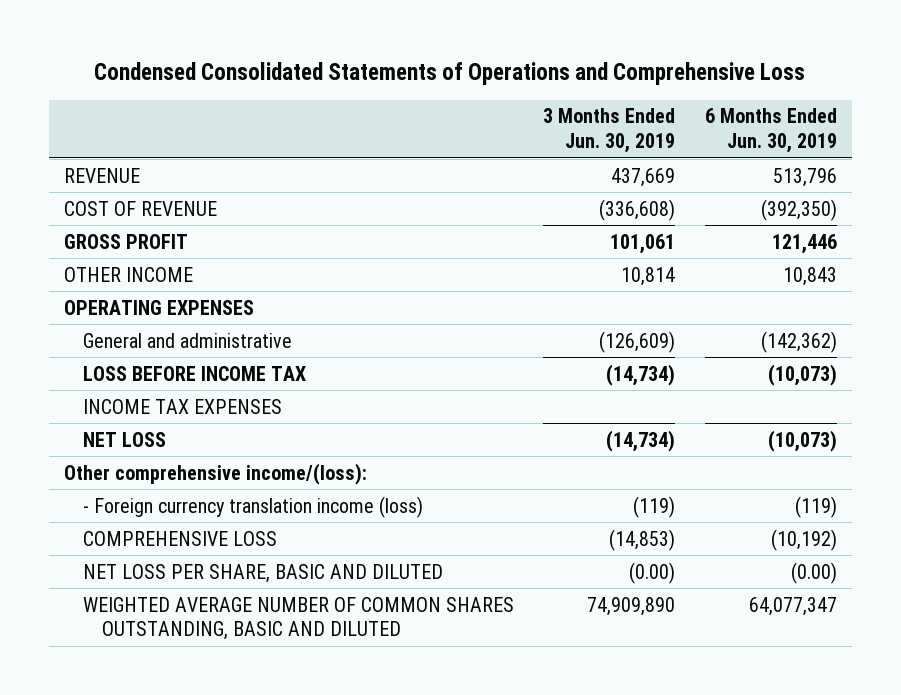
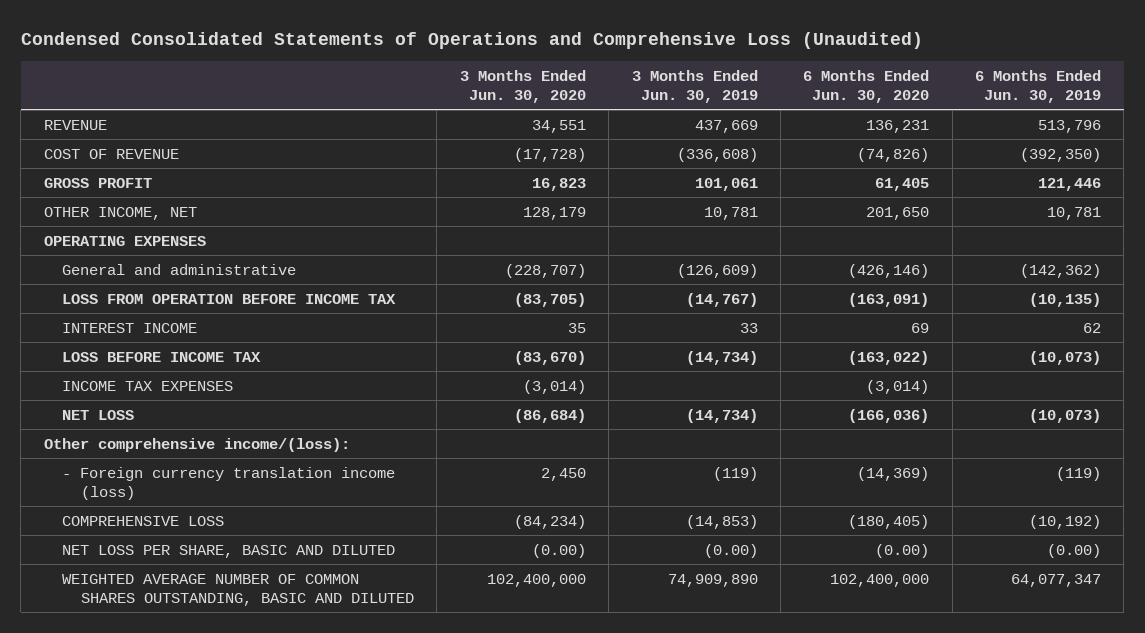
[94,61,806,85] Condensed Consolidated Statements of Operations and Comprehensive Loss -> [20,32,923,50] Condensed Consolidated Statements of Operations and Comprehensive Loss (Unaudited)
none -> [459,69,586,104] 3 Months Ended Jun. 30, 2020
none -> [803,69,930,104] 6 Months Ended Jun. 30, 2020
[63,266,193,282] OTHER INCOME -> [43,206,197,220] OTHER INCOME, NET
[621,266,676,286] 10,814 -> [703,206,758,220] 10,781
[782,266,837,286] 10,843 -> [1046,206,1101,220] 10,781
none -> [62,293,397,304] LOSS FROM OPERATION BEFORE INCOME TAX
none -> [62,322,198,333] INTEREST INCOME

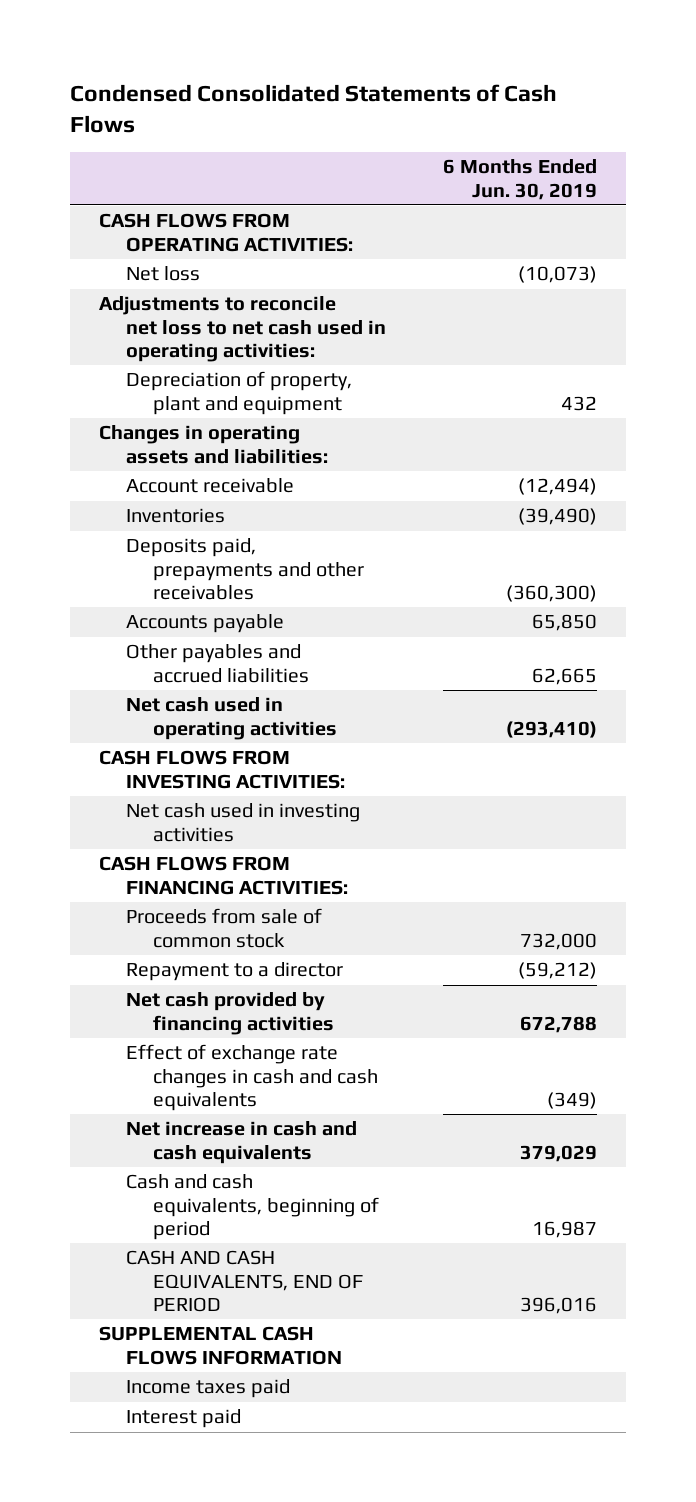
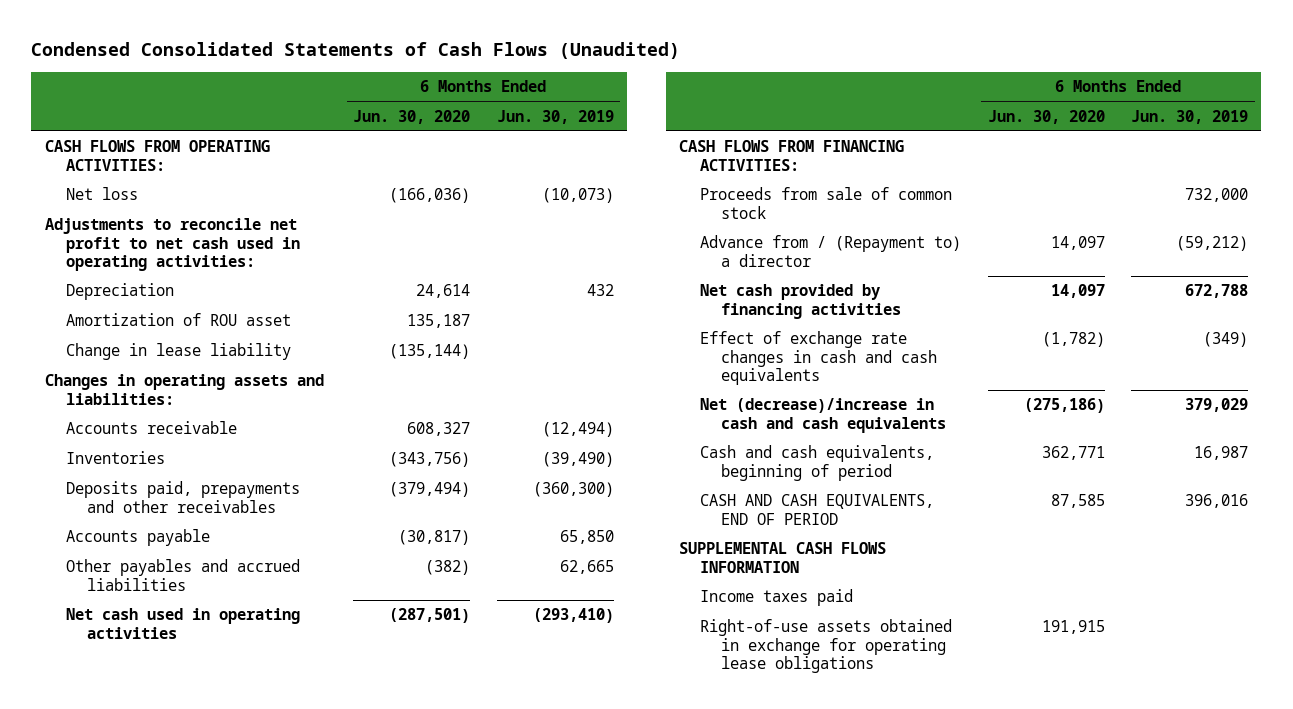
[69,83,557,134] Condensed Consolidated Statements of Cash Flows -> [31,41,681,59] Condensed Consolidated Statements of Cash Flows (Unaudited)
none -> [353,109,471,124] Jun. 30, 2020
[98,296,386,362] Adjustments to reconcile net loss to net cash used in operating activities: -> [44,218,300,272] Adjustments to reconcile net profit to net cash used in operating activities:
[125,371,352,415] Depreciation of property, plant and equipment -> [65,283,174,301] Depreciation
none -> [65,313,291,327] Amortization of ROU asset
none -> [65,343,291,361] Change in lease liability
[125,478,294,494] Account receivable -> [65,421,237,435] Accounts receivable
[98,750,345,789] CASH FLOWS FROM INVESTING ACTIVITIES: -> none
[125,803,360,842] Net cash used in investing activities -> none
[125,962,343,982] Repayment to a director -> [700,235,962,267] Advance from / (Repayment to) a director
[125,1121,357,1164] Net increase in cash and cash equivalents -> [700,398,947,433] Net (decrease)/increase in cash and cash equivalents
[125,1409,241,1429] Interest paid -> none
none -> [700,619,953,674] Right-of-use assets obtained in exchange for operating lease obligations

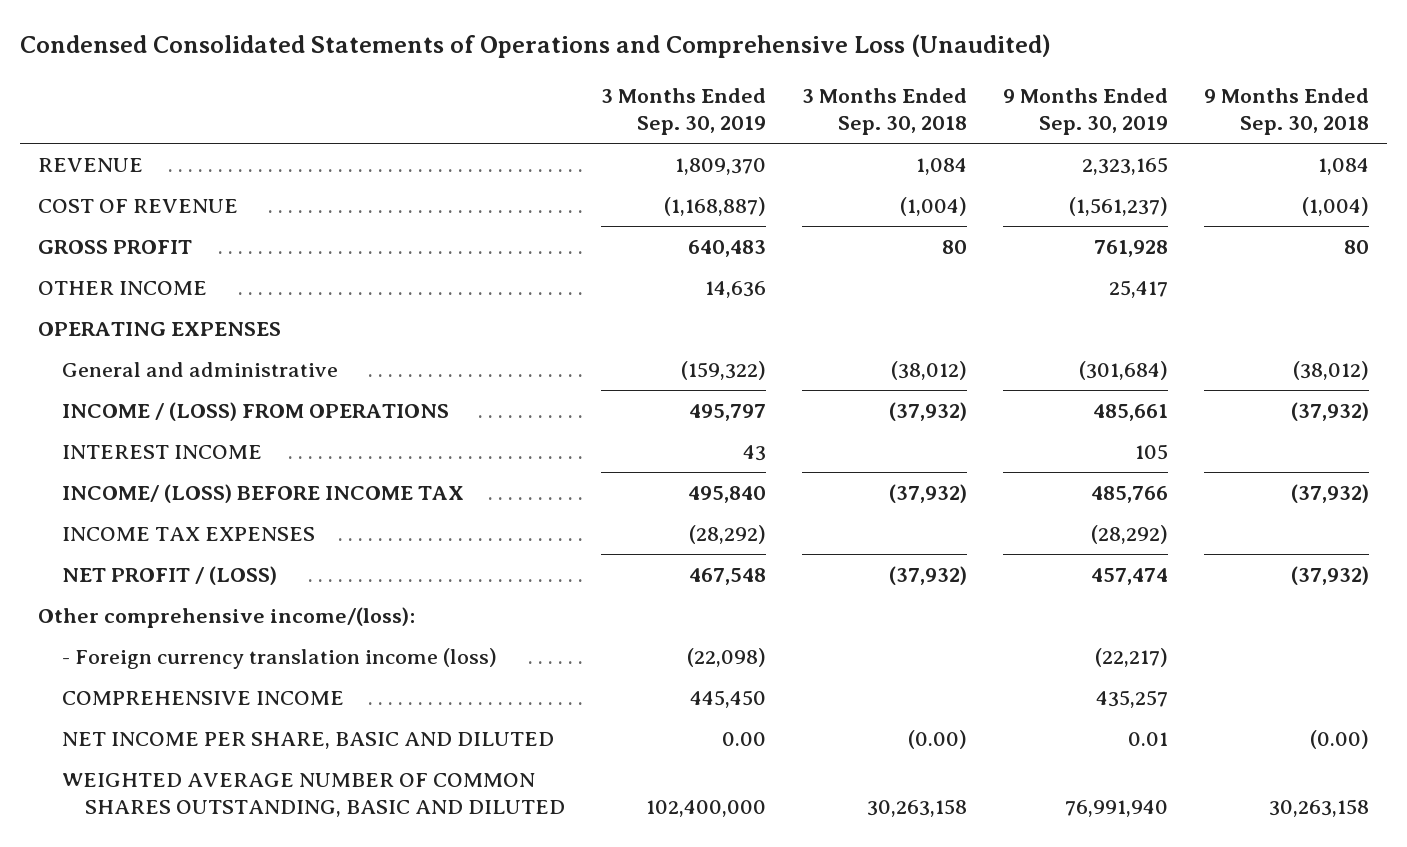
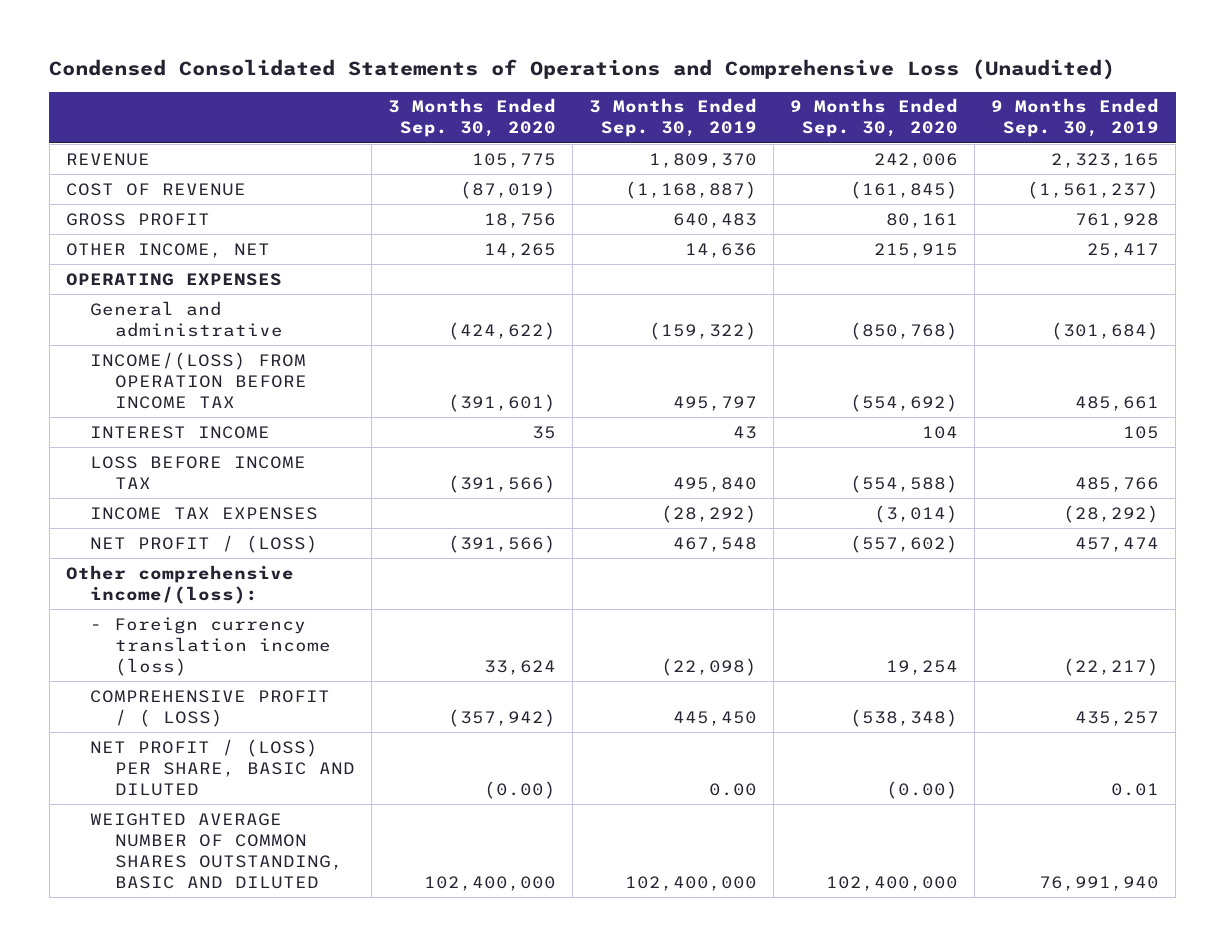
[802,87,968,136] 3 Months Ended Sep. 30, 2018 -> none
[1204,87,1370,136] 9 Months Ended Sep. 30, 2018 -> none
none -> [388,98,557,138] 3 Months Ended Sep. 30, 2020
none -> [790,98,959,138] 9 Months Ended Sep. 30, 2020
[38,280,208,295] OTHER INCOME -> [65,242,270,258] OTHER INCOME, NET
[61,401,449,421] INCOME / (LOSS) FROM OPERATIONS -> [90,351,308,410] INCOME/(LOSS) FROM OPERATION BEFORE INCOME TAX
[61,483,464,503] INCOME/ (LOSS) BEFORE INCOME TAX -> [90,455,307,489] LOSS BEFORE INCOME TAX
[61,690,344,705] COMPREHENSIVE INCOME -> [90,689,331,727] COMPREHENSIVE PROFIT / ( LOSS)
[61,731,554,749] NET INCOME PER SHARE, BASIC AND DILUTED -> [90,738,356,797] NET PROFIT / (LOSS) PER SHARE, BASIC AND DILUTED

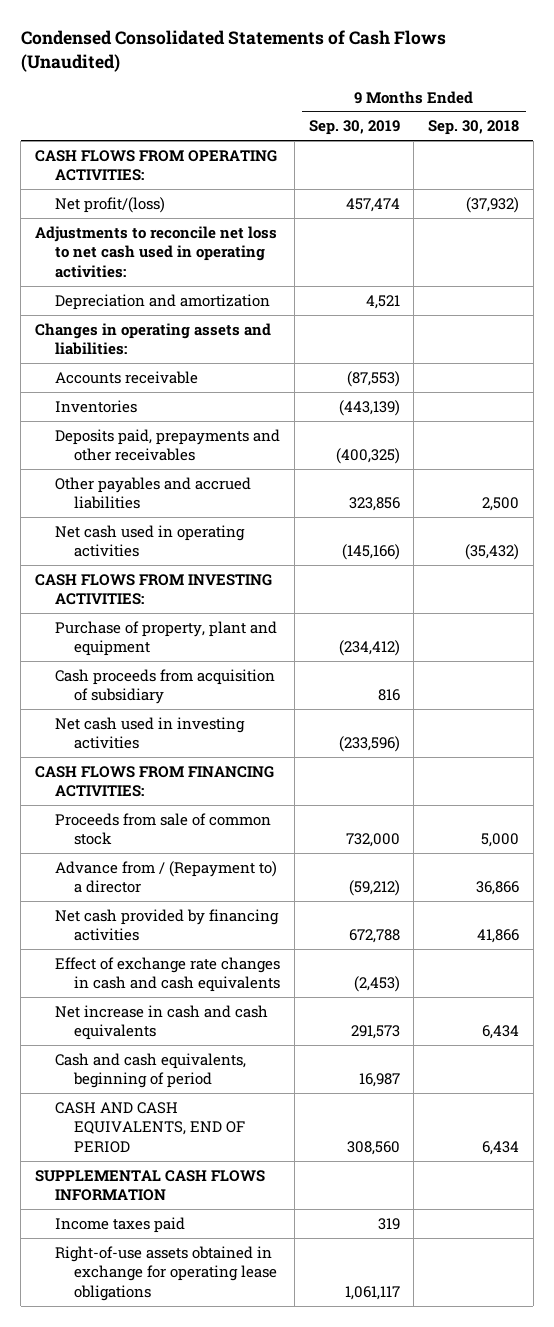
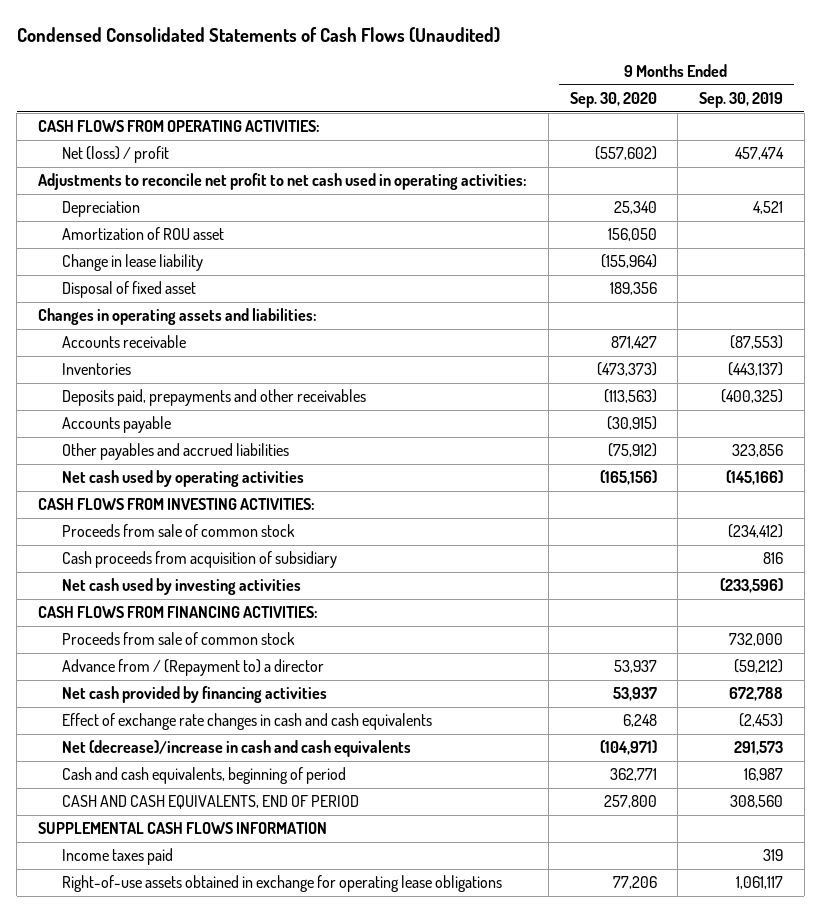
[427,120,519,136] Sep. 30, 2018 -> none
none -> [569,92,657,109] Sep. 30, 2020
[54,196,165,213] Net profit/(loss) -> [62,146,170,164] Net (loss) / profit
[34,225,277,278] Adjustments to reconcile net loss to net cash used in operating activities: -> [38,173,528,191] Adjustments to reconcile net profit to net cash used in operating activities:
[54,293,270,310] Depreciation and amortization -> [62,201,141,218] Depreciation
none -> [62,227,225,241] Amortization of ROU asset
none -> [62,254,204,272] Change in lease liability
none -> [62,281,197,299] Disposal of fixed asset
[338,399,400,416] (443,139) -> [728,362,784,377] (443,137)
none -> [62,416,172,434] Accounts payable
[54,524,245,558] Net cash used in operating activities -> [62,470,305,488] Net cash used by operating activities
[54,620,277,657] Purchase of property, plant and equipment -> [62,524,296,538] Proceeds from sale of common stock
[54,716,245,750] Net cash used in investing activities -> [62,578,302,596] Net cash used by investing activities
[54,1004,268,1041] Net increase in cash and cash equivalents -> [62,740,412,758] Net (decrease)/increase in cash and cash equivalents

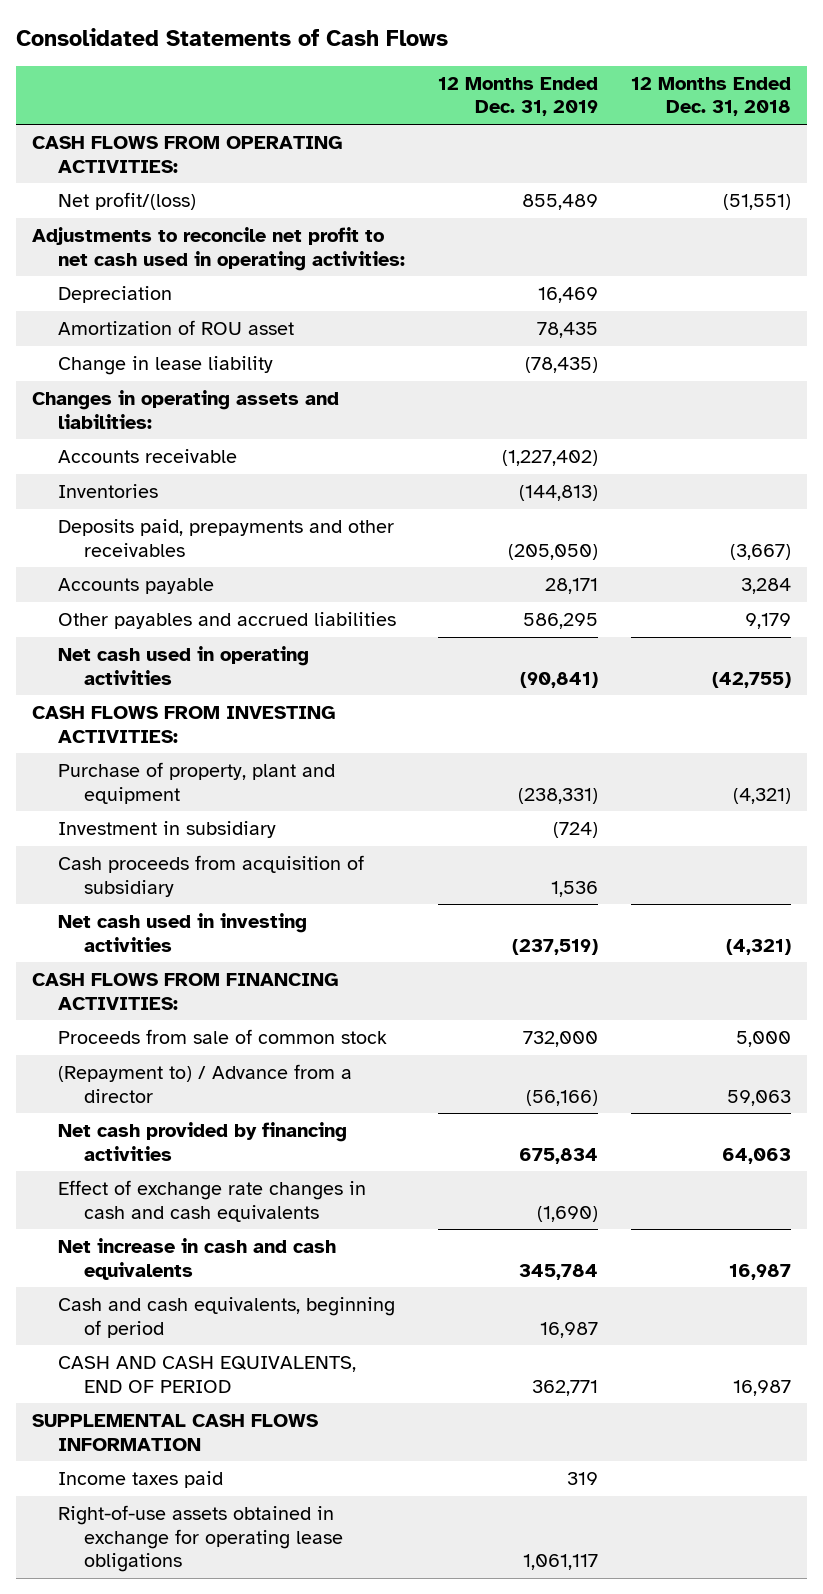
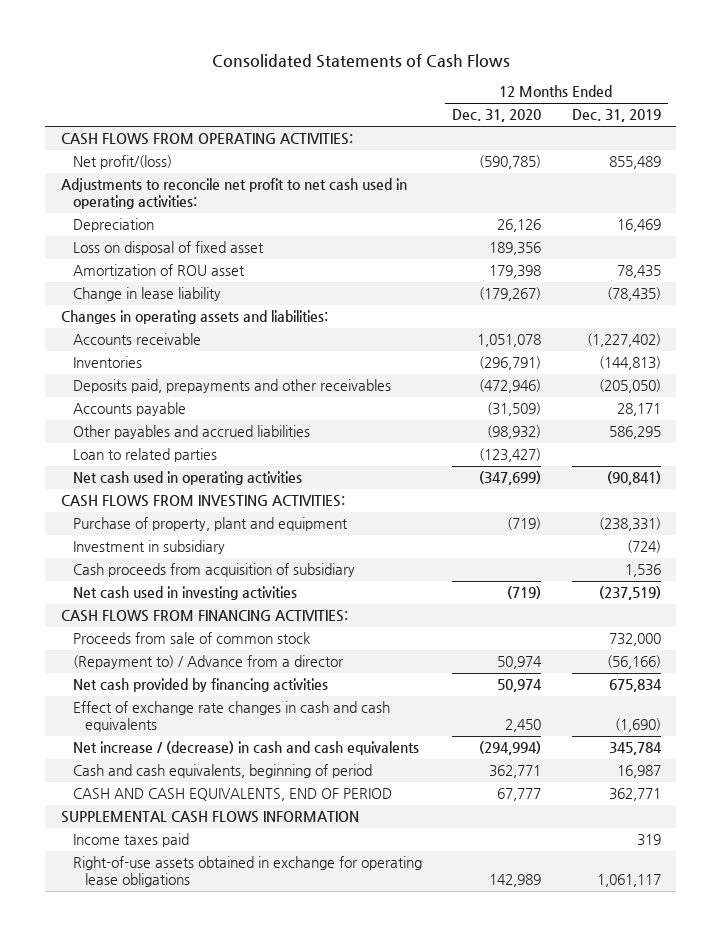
[630,76,791,117] 12 Months Ended Dec. 31, 2018 -> none
none -> [452,109,542,123] Dec. 31, 2020
none -> [72,241,264,256] Loss on disposal of fixed asset
none -> [72,448,217,463] Loan to related parties
[57,1237,336,1280] Net increase in cash and cash equivalents -> [72,741,419,756] Net increase / (decrease) in cash and cash equivalents

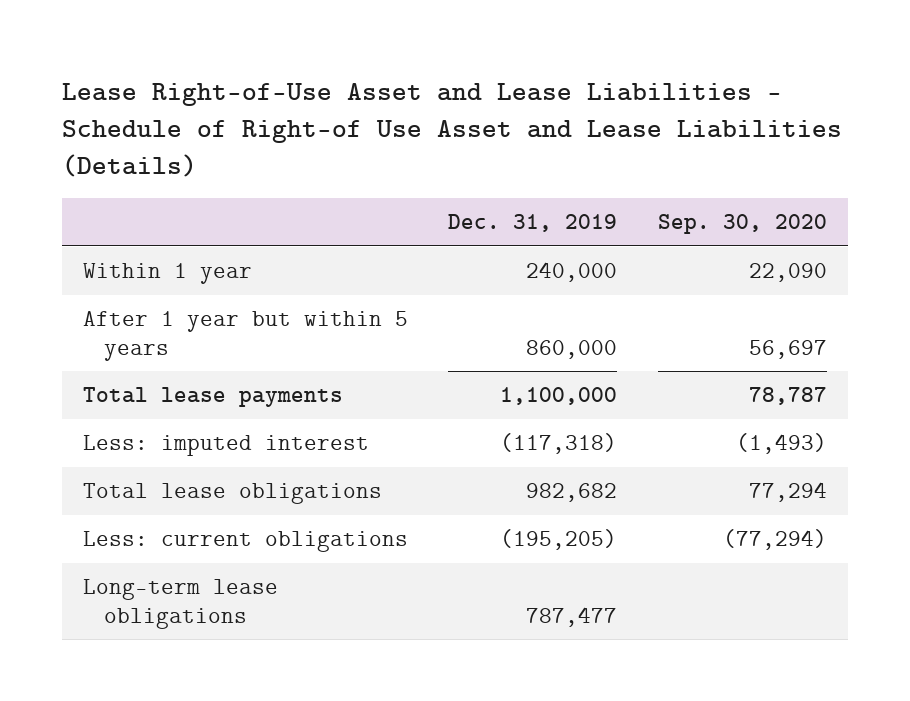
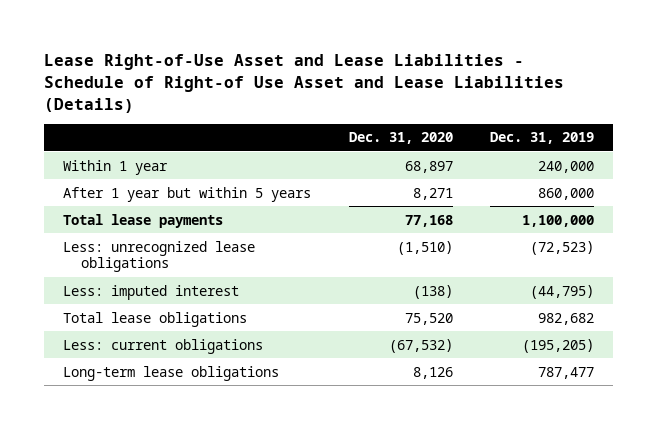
[658,214,828,235] Sep. 30, 2020 -> none
none -> [348,132,453,145] Dec. 31, 2020
none -> [63,240,256,273] Less: unrecognized lease obligations
[500,433,618,455] (117,318) -> [530,284,595,299] (44,795)

